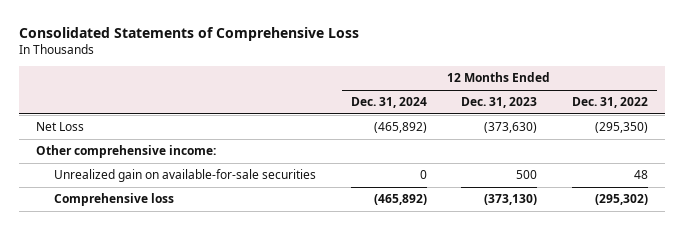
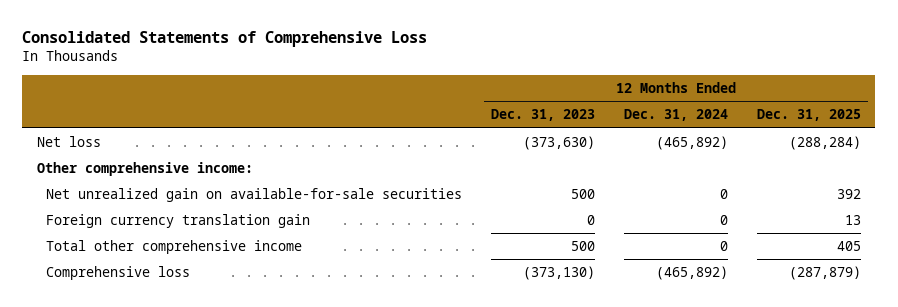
[571,97,648,109] Dec. 31, 2022 -> none
none -> [756,109,861,122] Dec. 31, 2025
[35,122,84,132] Net Loss -> [36,136,101,148] Net loss
[54,169,317,183] Unrealized gain on available-for-sale securities -> [46,188,463,203] Net unrealized gain on available-for-sale securities
none -> [46,214,311,229] Foreign currency translation gain
none -> [46,240,303,255] Total other comprehensive income

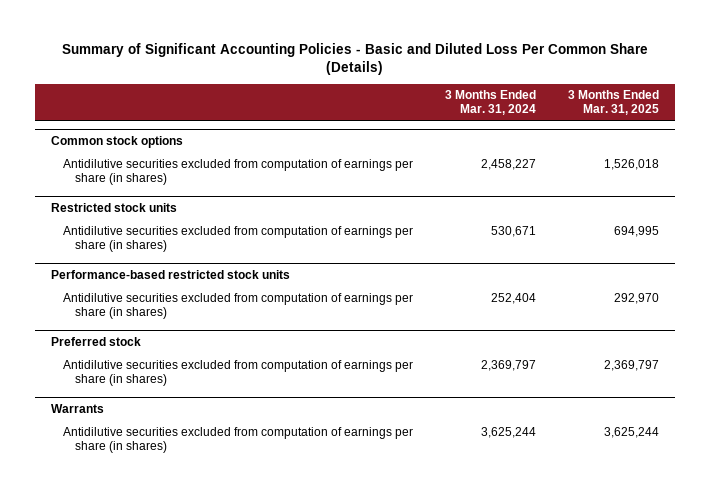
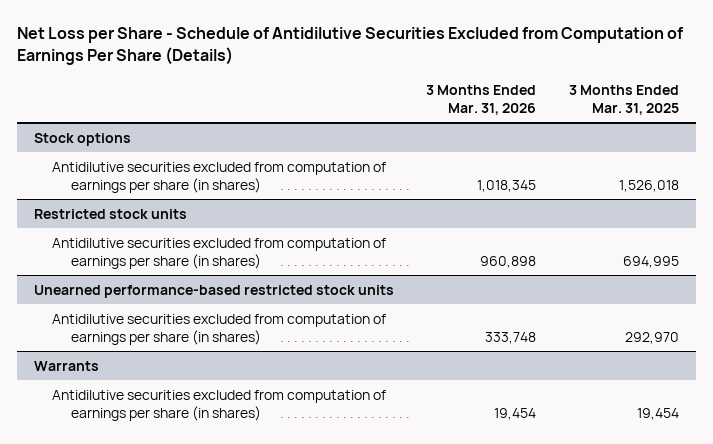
[61,42,648,75] Summary of Significant Accounting Policies - Basic and Diluted Loss Per Common Share (Details) -> [17,27,684,66] Net Loss per Share - Schedule of Antidilutive Securities Excluded from Computation of Earnings Per Share (Details)
[444,90,536,116] 3 Months Ended Mar. 31, 2024 -> none
none -> [426,84,537,115] 3 Months Ended Mar. 31, 2026
[51,135,184,148] Common stock options -> [33,132,131,146] Stock options
[51,269,291,279] Performance-based restricted stock units -> [33,284,394,298] Unearned performance-based restricted stock units
[51,336,142,346] Preferred stock -> none
[63,359,414,386] Antidilutive securities excluded from computation of earnings per share (in shares) -> none
[603,426,659,438] 3,625,244 -> [637,407,680,420] 19,454

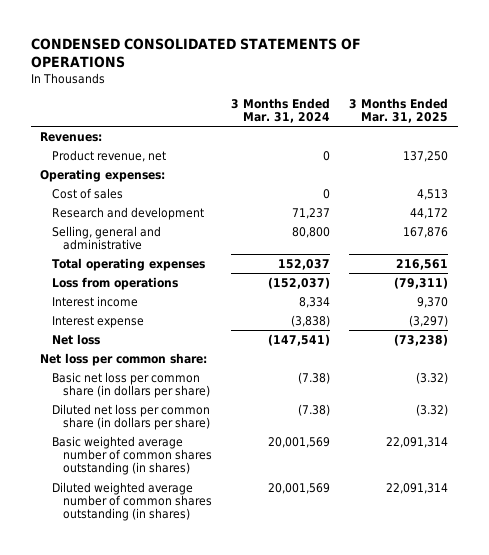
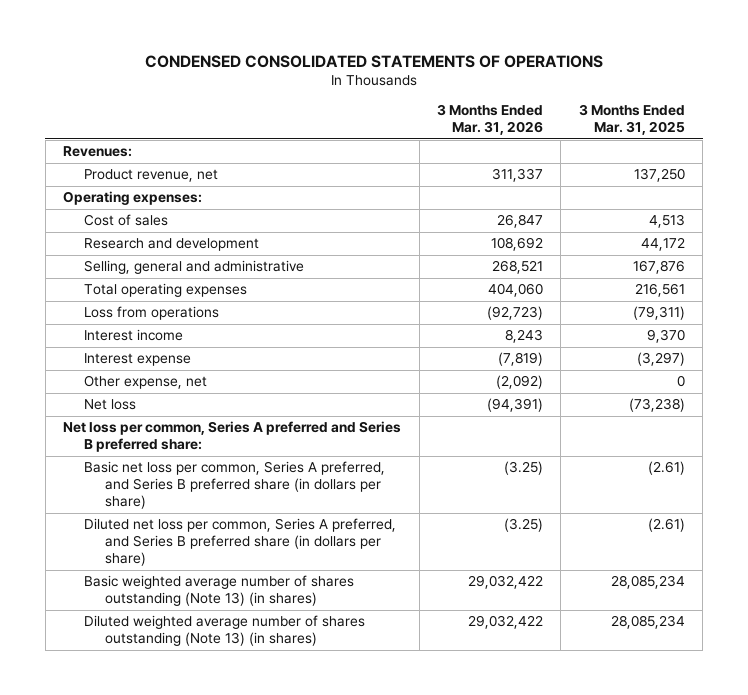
[231,97,331,124] 3 Months Ended Mar. 31, 2024 -> none
none -> [436,104,543,136] 3 Months Ended Mar. 31, 2026
none -> [84,375,208,390] Other expense, net
[40,352,208,366] Net loss per common share: -> [63,421,402,453] Net loss per common, Series A preferred and Series B preferred share:
[51,371,210,399] Basic net loss per common share (in dollars per share) -> [84,461,386,509] Basic net loss per common, Series A preferred, and Series B preferred share (in dollars per share)
[416,371,449,384] (3.32) -> [647,461,685,476] (2.61)
[51,403,210,431] Diluted net loss per common share (in dollars per share) -> [84,518,397,566] Diluted net loss per common, Series A preferred, and Series B preferred share (in dollars per share)
[416,403,449,416] (3.32) -> [647,518,685,533] (2.61)
[51,435,212,476] Basic weighted average number of common shares outstanding (in shares) -> [84,575,355,607] Basic weighted average number of shares outstanding (Note 13) (in shares)
[386,436,449,448] 22,091,314 -> [610,575,685,590] 28,085,234
[51,481,212,522] Diluted weighted average number of common shares outstanding (in shares) -> [84,615,366,647] Diluted weighted average number of shares outstanding (Note 13) (in shares)
[386,482,449,494] 22,091,314 -> [610,615,685,630] 28,085,234

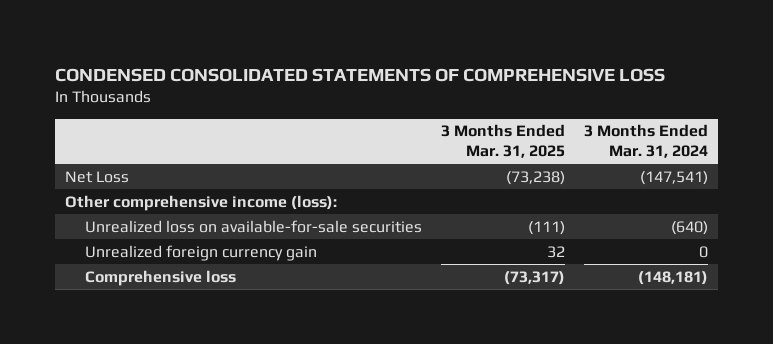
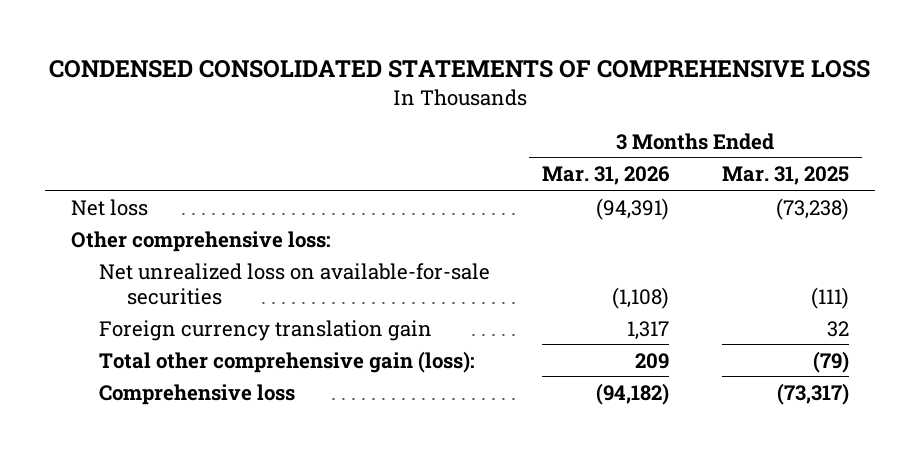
[584,124,709,159] 3 Months Ended Mar. 31, 2024 -> none
none -> [542,166,671,186] Mar. 31, 2026
[64,170,129,183] Net Loss -> [71,198,149,216] Net loss
[64,194,337,211] Other comprehensive income (loss): -> [71,230,332,252] Other comprehensive loss:
[85,219,423,233] Unrealized loss on available-for-sale securities -> [99,262,491,305] Net unrealized loss on available-for-sale securities
[85,244,318,261] Unrealized foreign currency gain -> [99,319,433,341] Foreign currency translation gain
none -> [99,350,476,373] Total other comprehensive gain (loss):

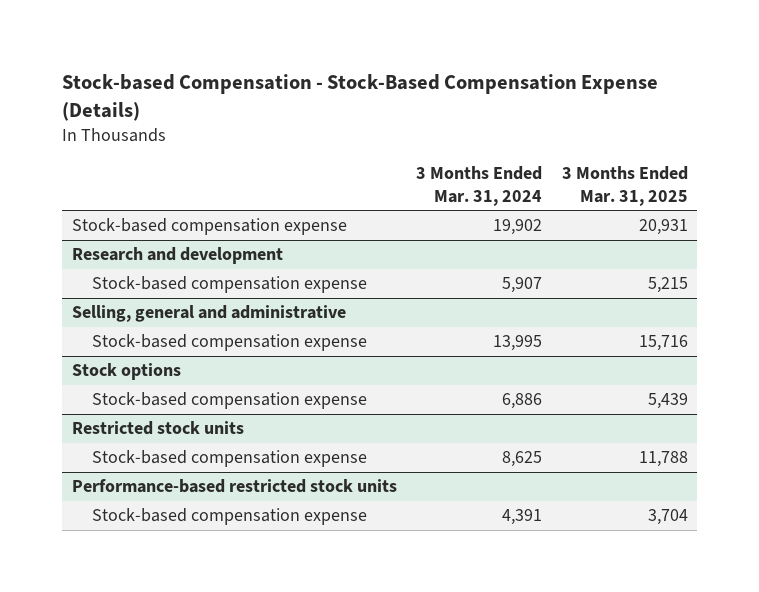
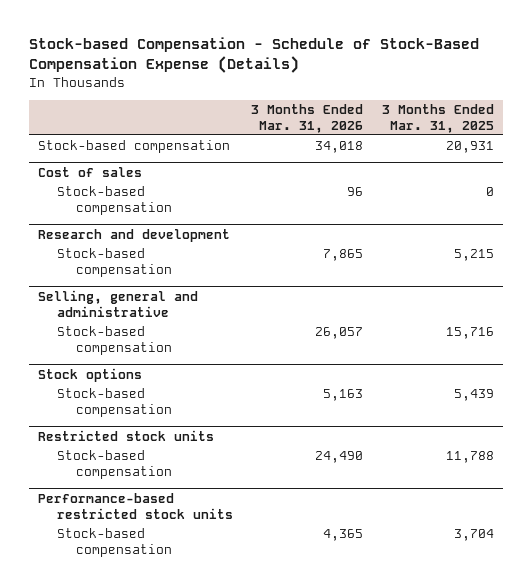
[61,74,658,122] Stock-based Compensation - Stock-Based Compensation Expense (Details) -> [28,37,479,74] Stock-based Compensation - Schedule of Stock-Based Compensation Expense (Details)
[416,165,543,206] 3 Months Ended Mar. 31, 2024 -> none
none -> [251,104,364,133] 3 Months Ended Mar. 31, 2026
[71,218,347,236] Stock-based compensation expense -> [37,140,230,154] Stock-based compensation
none -> [37,166,142,177] Cost of sales
none -> [57,186,173,215] Stock-based compensation
[91,276,367,294] Stock-based compensation expense -> [57,248,173,277] Stock-based compensation
[91,334,367,352] Stock-based compensation expense -> [57,326,173,355] Stock-based compensation
[91,392,367,410] Stock-based compensation expense -> [57,388,173,417] Stock-based compensation
[91,450,367,468] Stock-based compensation expense -> [57,450,173,479] Stock-based compensation
[91,508,367,526] Stock-based compensation expense -> [57,528,173,557] Stock-based compensation

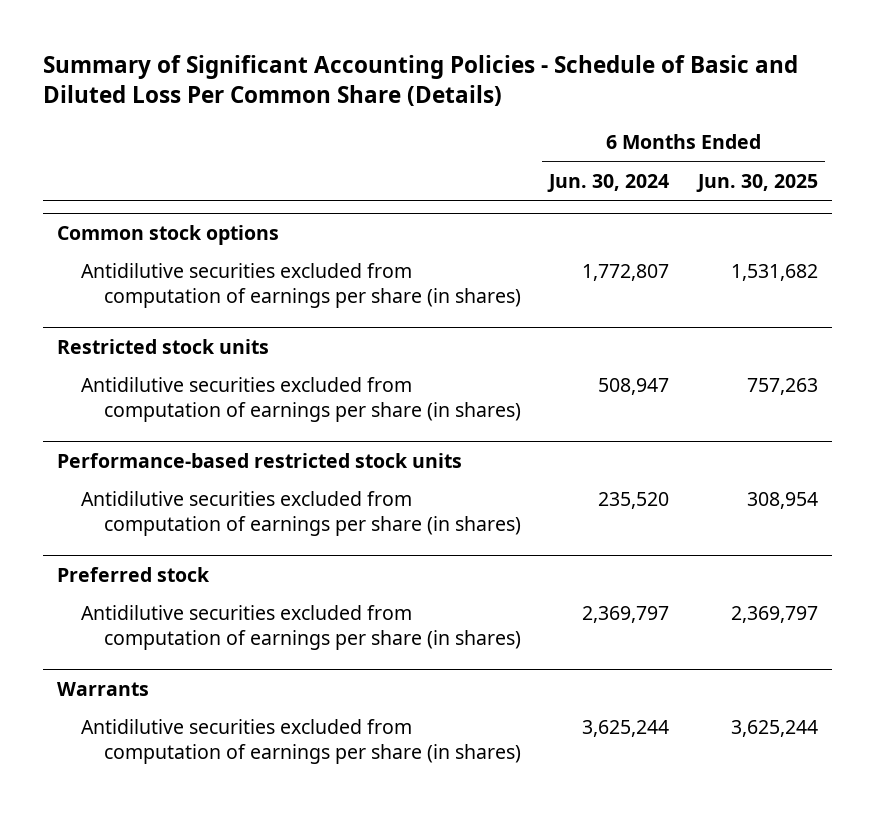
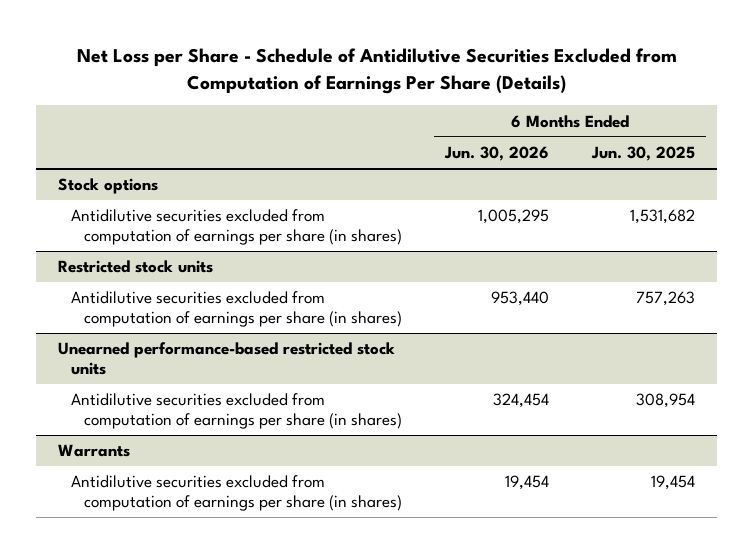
[42,54,798,106] Summary of Significant Accounting Policies - Schedule of Basic and Diluted Loss Per Common Share (Details) -> [76,48,677,94] Net Loss per Share - Schedule of Antidilutive Securities Excluded from Computation of Earnings Per Share (Details)
[547,173,670,192] Jun. 30, 2024 -> none
none -> [444,145,550,161] Jun. 30, 2026
[57,224,280,245] Common stock options -> [57,178,158,195] Stock options
[57,452,463,468] Performance-based restricted stock units -> [57,342,395,375] Unearned performance-based restricted stock units
[57,566,211,582] Preferred stock -> none
[80,605,522,650] Antidilutive securities excluded from computation of earnings per share (in shares) -> none
[730,720,818,738] 3,625,244 -> [651,475,696,491] 19,454

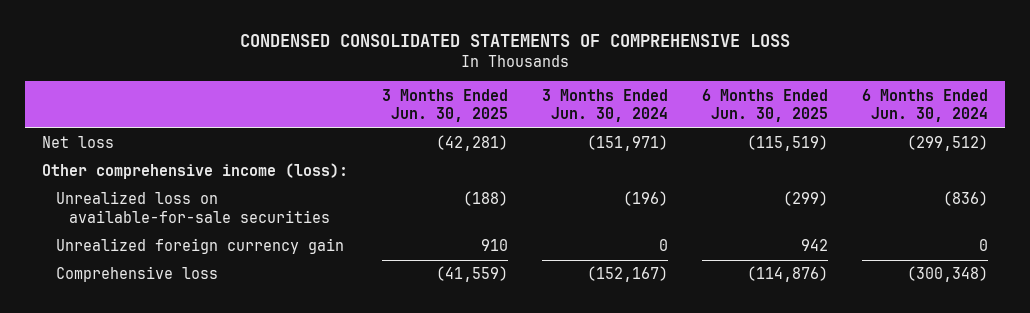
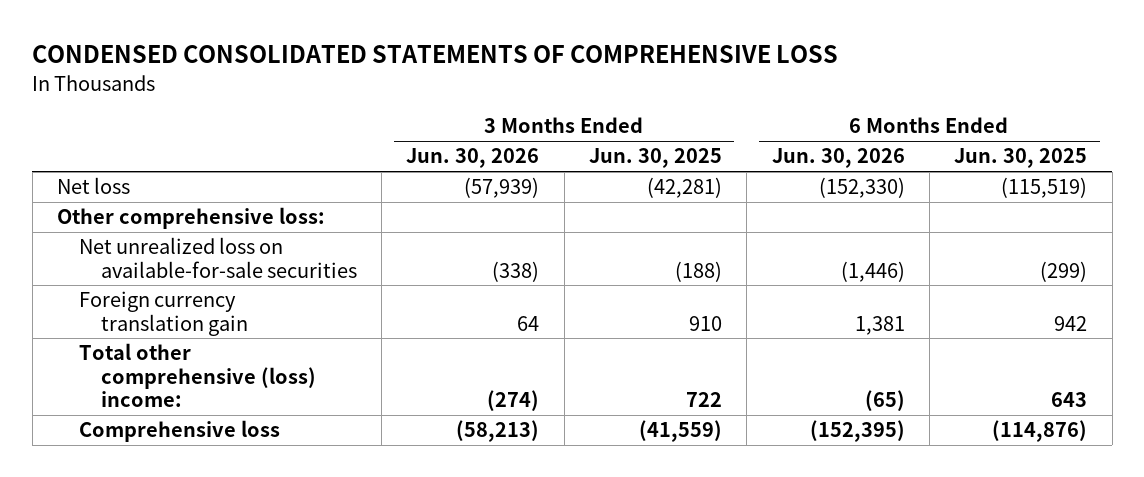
[541,88,668,122] 3 Months Ended Jun. 30, 2024 -> none
[861,88,988,122] 6 Months Ended Jun. 30, 2024 -> none
none -> [406,148,540,169] Jun. 30, 2026
none -> [771,148,905,169] Jun. 30, 2026
[41,163,348,180] Other comprehensive income (loss): -> [56,207,325,230] Other comprehensive loss:
[55,191,331,223] Unrealized loss on available-for-sale securities -> [78,237,357,278] Net unrealized loss on available-for-sale securities
[55,238,344,255] Unrealized foreign currency gain -> [78,291,248,336] Foreign currency translation gain
none -> [78,343,316,408] Total other comprehensive (loss) income:

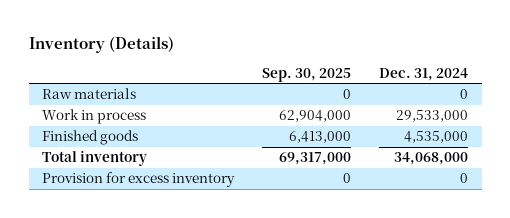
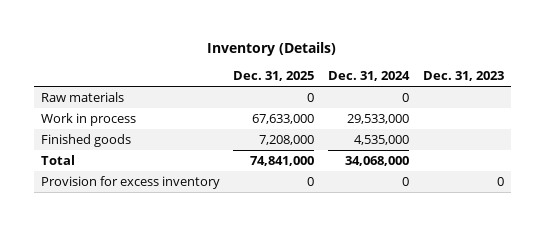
[262,67,352,82] Sep. 30, 2025 -> none
none -> [233,71,315,82] Dec. 31, 2025
none -> [422,71,504,82] Dec. 31, 2023
[42,151,148,167] Total inventory -> [40,154,75,165] Total

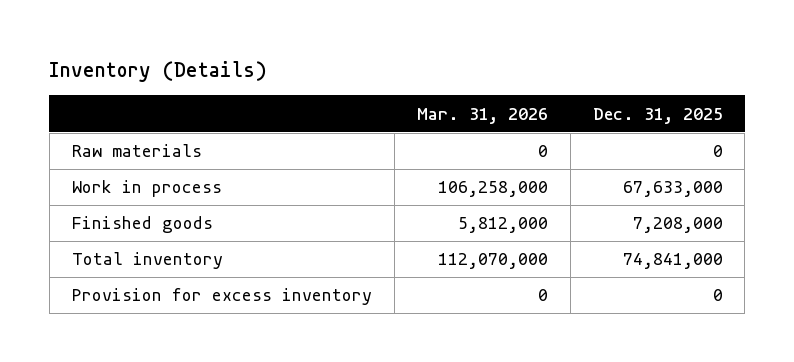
[328,71,411,82] Dec. 31, 2024 -> none
[422,71,504,82] Dec. 31, 2023 -> none
none -> [416,107,548,124] Mar. 31, 2026
[40,154,75,165] Total -> [71,252,223,270] Total inventory

